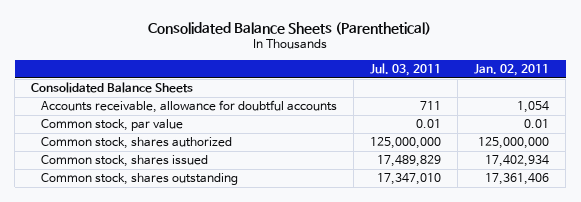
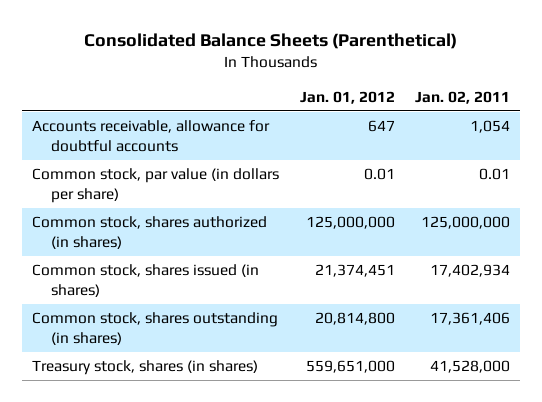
[370,62,442,76] Jul. 03, 2011 -> none
none -> [299,91,395,105] Jan. 01, 2012
[31,82,194,94] Consolidated Balance Sheets -> none
[41,119,184,132] Common stock, par value -> [32,167,280,204] Common stock, par value (in dollars per share)
[41,137,233,150] Common stock, shares authorized -> [32,215,268,250] Common stock, shares authorized (in shares)
[41,155,209,168] Common stock, shares issued -> [32,263,260,298] Common stock, shares issued (in shares)
[41,173,239,186] Common stock, shares outstanding -> [32,311,279,346] Common stock, shares outstanding (in shares)
none -> [32,359,259,375] Treasury stock, shares (in shares)

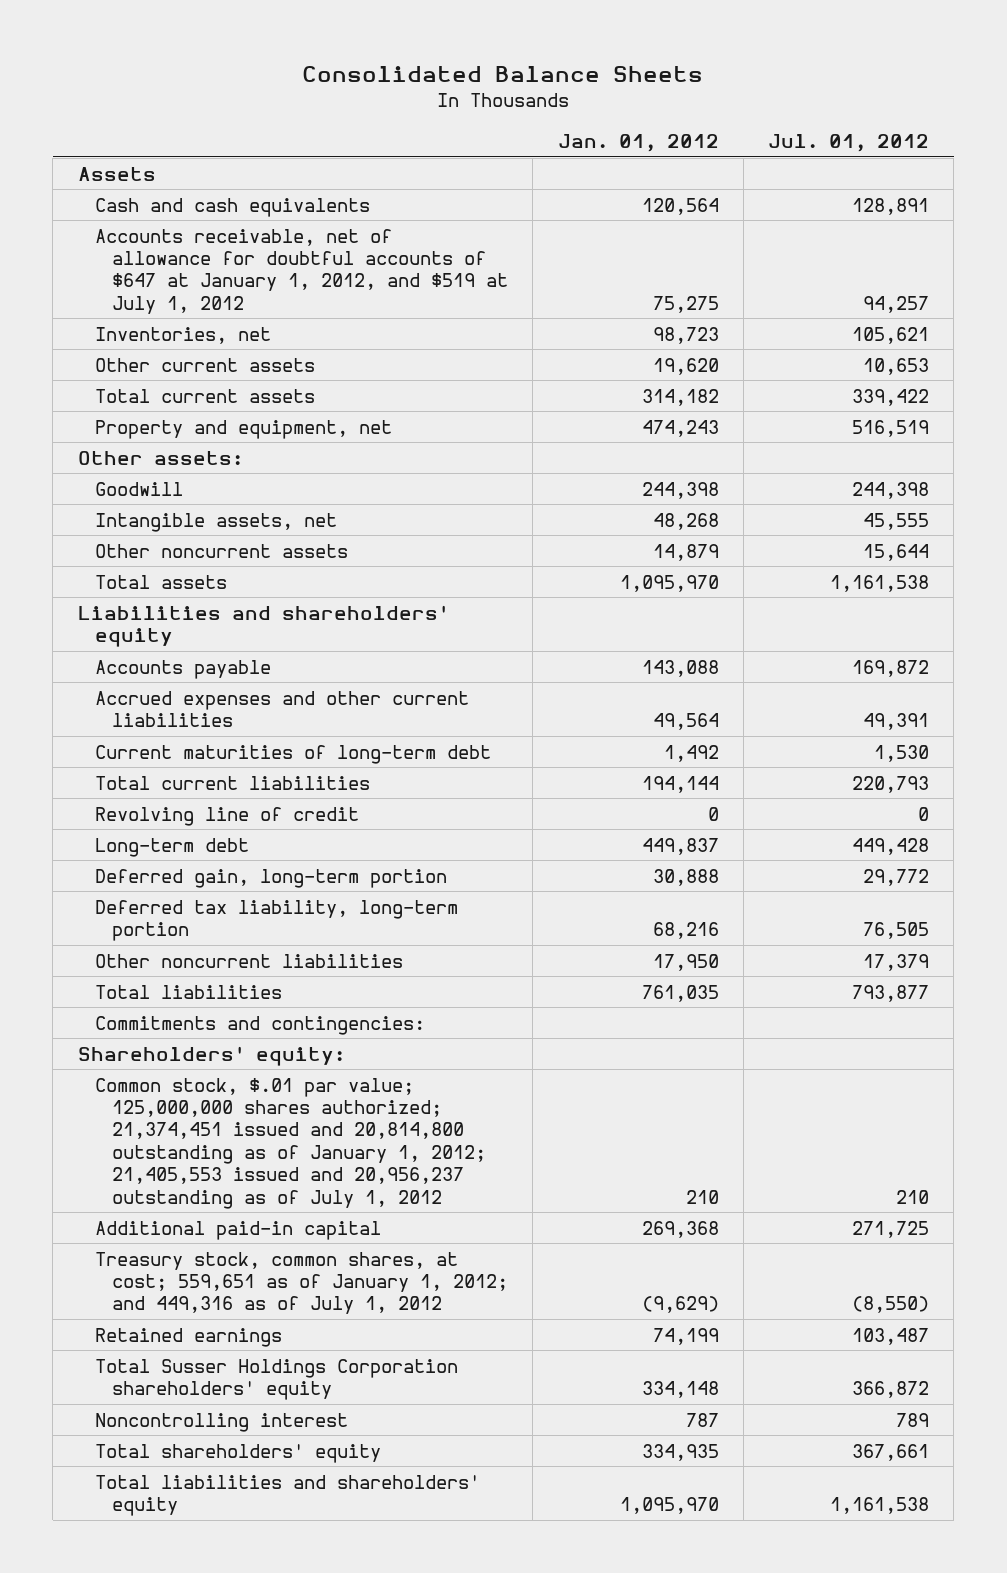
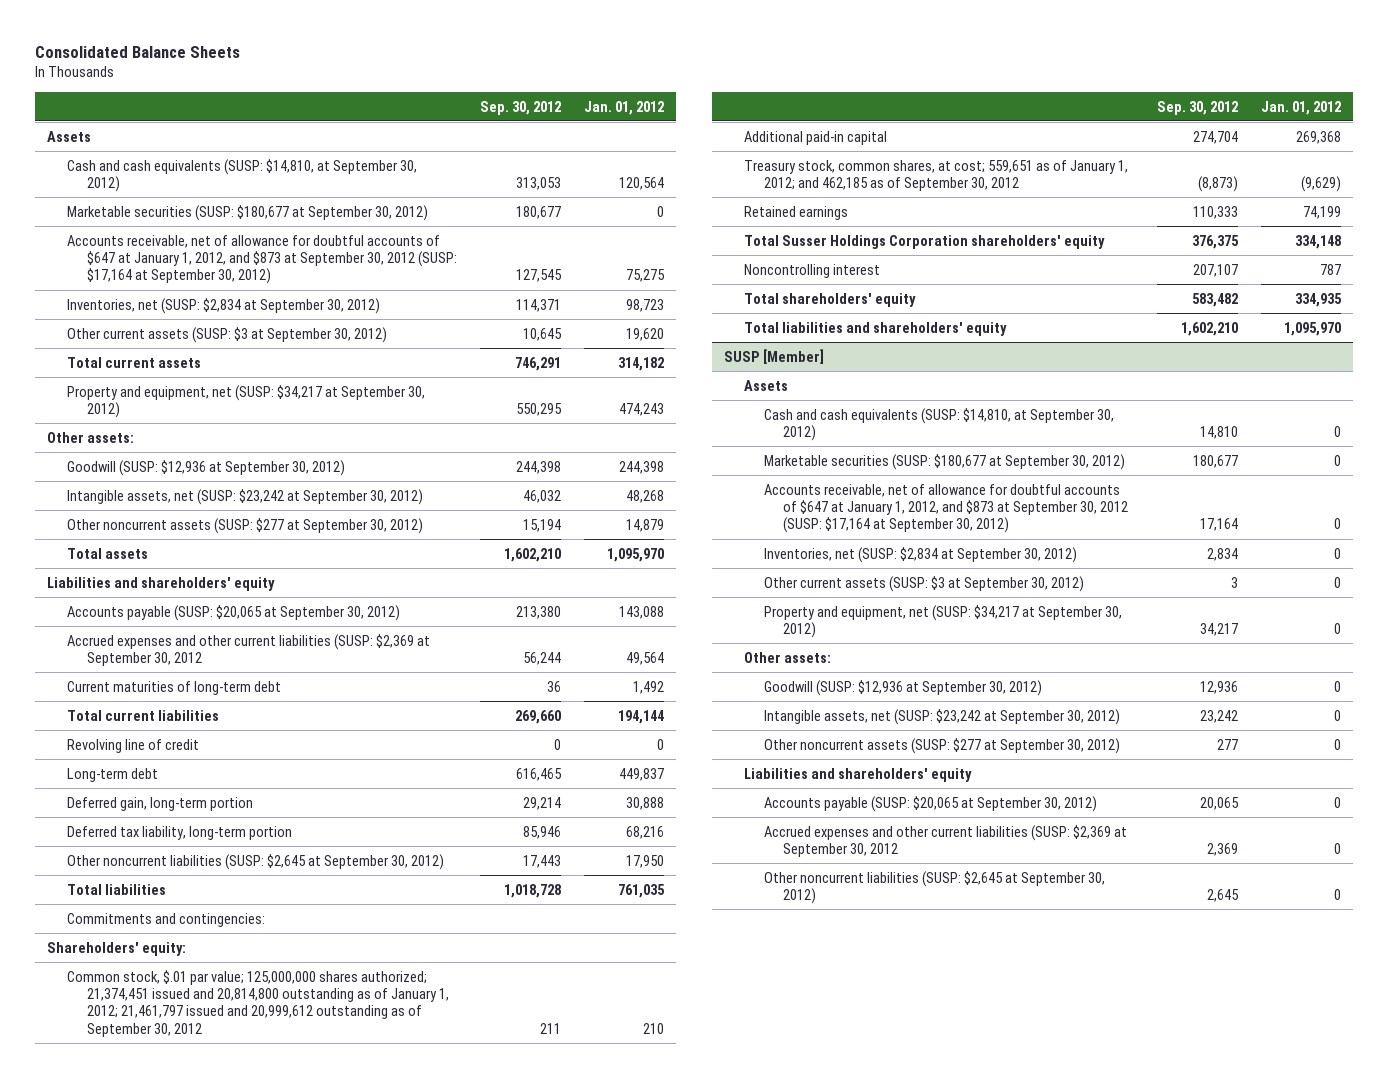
[768,134,930,153] Jul. 01, 2012 -> none
none -> [479,100,561,115] Sep. 30, 2012
[94,197,370,217] Cash and cash equivalents -> [66,158,417,192] Cash and cash equivalents (SUSP: $14,810, at September 30, 2012)
none -> [66,204,428,221] Marketable securities (SUSP: $180,677 at September 30, 2012)
[94,228,509,314] Accounts receivable, net of allowance for doubtful accounts of $647 at January 1, 2012, and $519 at July 1, 2012 -> [66,234,457,285] Accounts receivable, net of allowance for doubtful accounts of $647 at January 1, 2012, and $873 at September 30, 2012 (SUSP: $17,164 at September 30, 2012)
[94,326,271,344] Inventories, net -> [66,297,380,314] Inventories, net (SUSP: $2,834 at September 30, 2012)
[94,357,315,372] Other current assets -> [66,326,387,343] Other current assets (SUSP: $3 at September 30, 2012)
[94,419,392,439] Property and equipment, net -> [66,384,425,418] Property and equipment, net (SUSP: $34,217 at September 30, 2012)
[94,481,183,496] Goodwill -> [66,459,345,476] Goodwill (SUSP: $12,936 at September 30, 2012)
[94,512,337,532] Intangible assets, net -> [66,488,423,505] Intangible assets, net (SUSP: $23,242 at September 30, 2012)
[94,543,348,558] Other noncurrent assets -> [66,517,423,534] Other noncurrent assets (SUSP: $277 at September 30, 2012)
[94,659,271,679] Accounts payable -> [66,604,400,621] Accounts payable (SUSP: $20,065 at September 30, 2012)
[94,690,469,728] Accrued expenses and other current liabilities -> [66,633,430,666] Accrued expenses and other current liabilities (SUSP: $2,369 at September 30, 2012
[94,953,403,968] Other noncurrent liabilities -> [66,853,444,870] Other noncurrent liabilities (SUSP: $2,645 at September 30, 2012)
[94,1077,487,1209] Common stock, $.01 par value; 125,000,000 shares authorized; 21,374,451 issued and 20,814,800 outstanding as of January 1, 2012; 21,405,553 issued and 20,956,237 outstanding as of July 1, 2012 -> [66,969,449,1037] Common stock, $.01 par value; 125,000,000 shares authorized; 21,374,451 issued and 20,814,800 outstanding as of January 1, 2012; 21,461,797 issued and 20,999,612 outstanding as of September 30, 2012
[94,1251,509,1315] Treasury stock, common shares, at cost; 559,651 as of January 1, 2012; and 449,316 as of July 1, 2012 -> [743,159,1128,191] Treasury stock, common shares, at cost; 559,651 as of January 1, 2012; and 462,185 as of September 30, 2012
none -> [724,348,825,364] SUSP [Member]
none -> [743,379,788,391] Assets
none -> [763,407,1114,441] Cash and cash equivalents (SUSP: $14,810, at September 30, 2012)
none -> [763,453,1125,470] Marketable securities (SUSP: $180,677 at September 30, 2012)
none -> [763,483,1129,534] Accounts receivable, net of allowance for doubtful accounts of $647 at January 1, 2012, and $873 at September 30, 2012 (SUSP: $17,164 at September 30, 2012)
none -> [763,546,1077,563] Inventories, net (SUSP: $2,834 at September 30, 2012)
none -> [763,575,1084,592] Other current assets (SUSP: $3 at September 30, 2012)
none -> [763,604,1122,638] Property and equipment, net (SUSP: $34,217 at September 30, 2012)
none -> [743,651,831,663] Other assets:
none -> [763,679,1042,696] Goodwill (SUSP: $12,936 at September 30, 2012)
none -> [763,708,1120,725] Intangible assets, net (SUSP: $23,242 at September 30, 2012)
none -> [763,737,1120,754] Other noncurrent assets (SUSP: $277 at September 30, 2012)
none -> [743,767,972,782] Liabilities and shareholders' equity
none -> [763,795,1097,812] Accounts payable (SUSP: $20,065 at September 30, 2012)
none -> [763,824,1127,857] Accrued expenses and other current liabilities (SUSP: $2,369 at September 30, 2012
none -> [763,870,1105,904] Other noncurrent liabilities (SUSP: $2,645 at September 30, 2012)

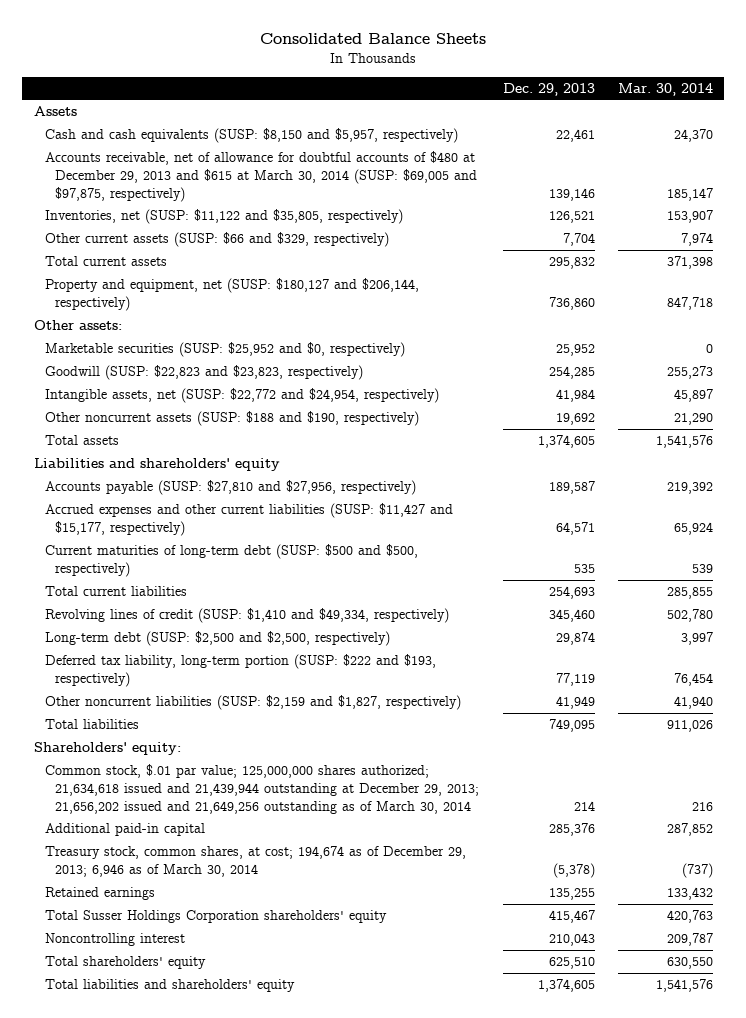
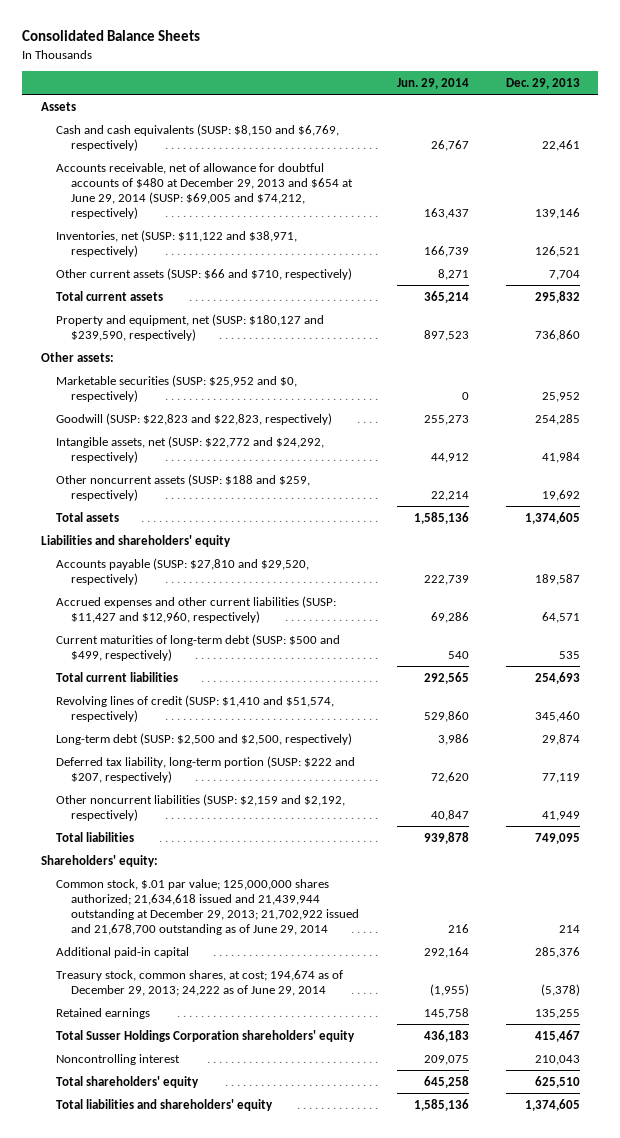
[617,82,713,96] Mar. 30, 2014 -> none
none -> [396,77,469,89] Jun. 29, 2014
[44,128,458,144] Cash and cash equivalents (SUSP: $8,150 and $5,957, respectively) -> [55,123,339,151] Cash and cash equivalents (SUSP: $8,150 and $6,769, respectively)
[44,151,478,202] Accounts receivable, net of allowance for doubtful accounts of $480 at December 29, 2013 and $615 at March 30, 2014 (SUSP: $69,005 and $97,875, respectively) -> [55,162,354,219] Accounts receivable, net of allowance for doubtful accounts of $480 at December 29, 2013 and $654 at June 29, 2014 (SUSP: $69,005 and $74,212, respectively)
[44,209,403,225] Inventories, net (SUSP: $11,122 and $35,805, respectively) -> [55,229,297,257] Inventories, net (SUSP: $11,122 and $38,971, respectively)
[44,232,389,248] Other current assets (SUSP: $66 and $329, respectively) -> [55,267,352,280] Other current assets (SUSP: $66 and $710, respectively)
[44,278,419,311] Property and equipment, net (SUSP: $180,127 and $206,144, respectively) -> [55,313,324,341] Property and equipment, net (SUSP: $180,127 and $239,590, respectively)
[44,365,363,381] Goodwill (SUSP: $22,823 and $23,823, respectively) -> [55,412,332,425] Goodwill (SUSP: $22,823 and $22,823, respectively)
[44,388,439,404] Intangible assets, net (SUSP: $22,772 and $24,954, respectively) -> [55,435,324,463] Intangible assets, net (SUSP: $22,772 and $24,292, respectively)
[44,411,419,427] Other noncurrent assets (SUSP: $188 and $190, respectively) -> [55,473,310,501] Other noncurrent assets (SUSP: $188 and $259, respectively)
[44,480,416,496] Accounts payable (SUSP: $27,810 and $27,956, respectively) -> [55,557,309,585] Accounts payable (SUSP: $27,810 and $29,520, respectively)
[44,503,453,536] Accrued expenses and other current liabilities (SUSP: $11,427 and $15,177, respectively) -> [55,595,336,623] Accrued expenses and other current liabilities (SUSP: $11,427 and $12,960, respectively)
[44,544,418,577] Current maturities of long-term debt (SUSP: $500 and $500, respectively) -> [55,633,340,661] Current maturities of long-term debt (SUSP: $500 and $499, respectively)
[44,608,449,624] Revolving lines of credit (SUSP: $1,410 and $49,334, respectively) -> [55,694,334,722] Revolving lines of credit (SUSP: $1,410 and $51,574, respectively)
[44,654,436,687] Deferred tax liability, long-term portion (SUSP: $222 and $193, respectively) -> [55,755,355,783] Deferred tax liability, long-term portion (SUSP: $222 and $207, respectively)
[44,695,461,711] Other noncurrent liabilities (SUSP: $2,159 and $1,827, respectively) -> [55,793,345,821] Other noncurrent liabilities (SUSP: $2,159 and $2,192, respectively)
[44,764,480,814] Common stock, $.01 par value; 125,000,000 shares authorized; 21,634,618 issued and 21,439,944 outstanding at December 29, 2013; 21,656,202 issued and 21,649,256 outstanding as of March 30, 2014 -> [55,878,360,935] Common stock, $.01 par value; 125,000,000 shares authorized; 21,634,618 issued and 21,439,944 outstanding at December 29, 2013; 21,702,922 issued and 21,678,700 outstanding as of June 29, 2014
[44,846,466,877] Treasury stock, common shares, at cost; 194,674 as of December 29, 2013; 6,946 as of March 30, 2014 -> [55,969,343,996] Treasury stock, common shares, at cost; 194,674 as of December 29, 2013; 24,222 as of June 29, 2014

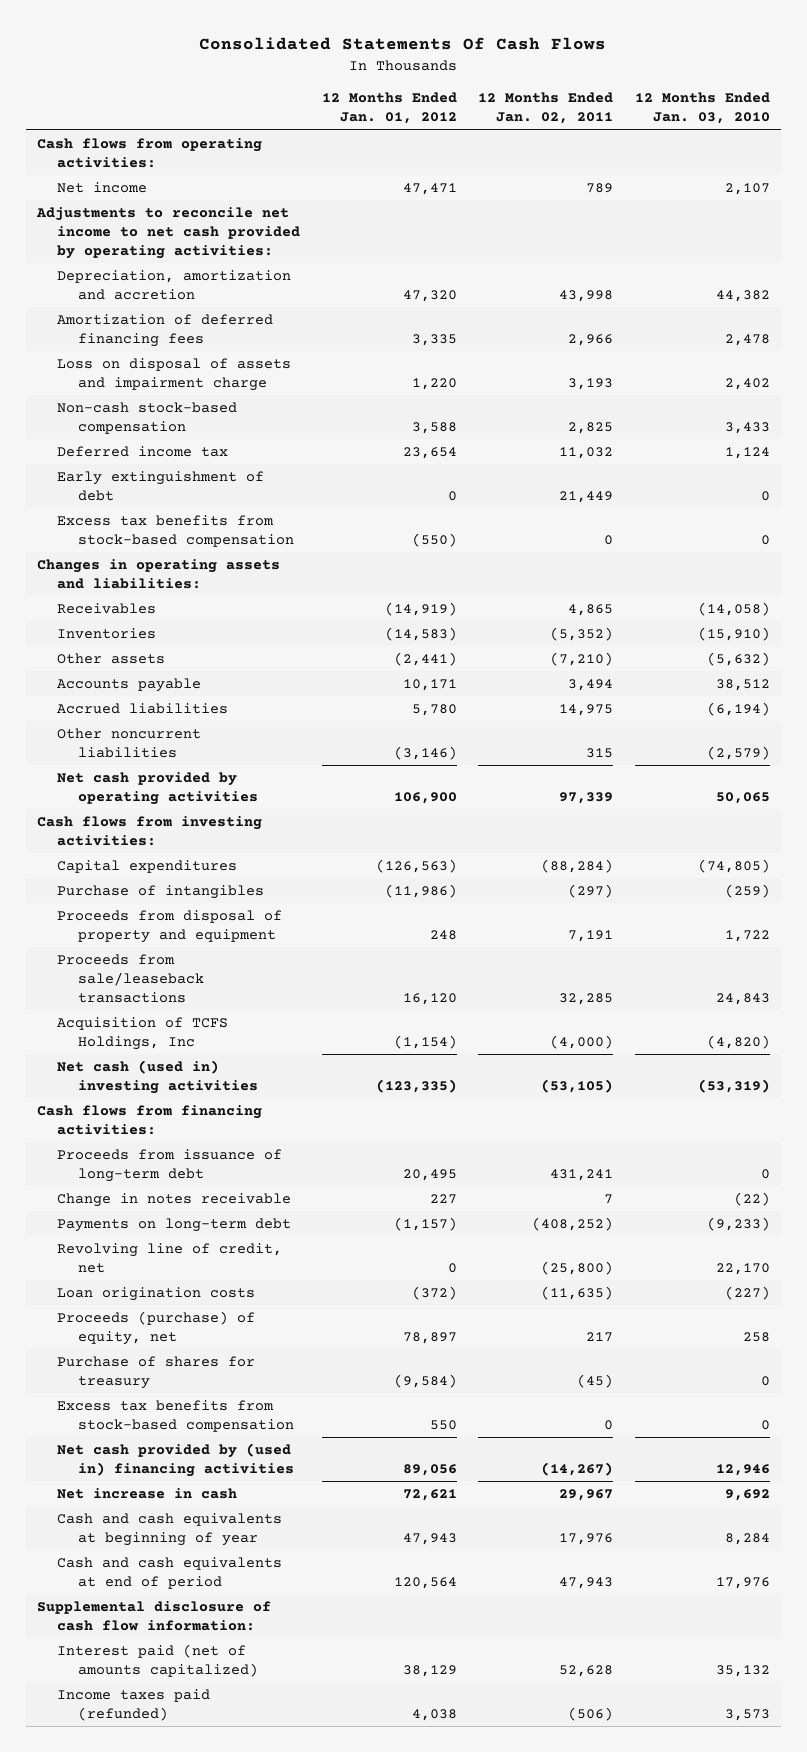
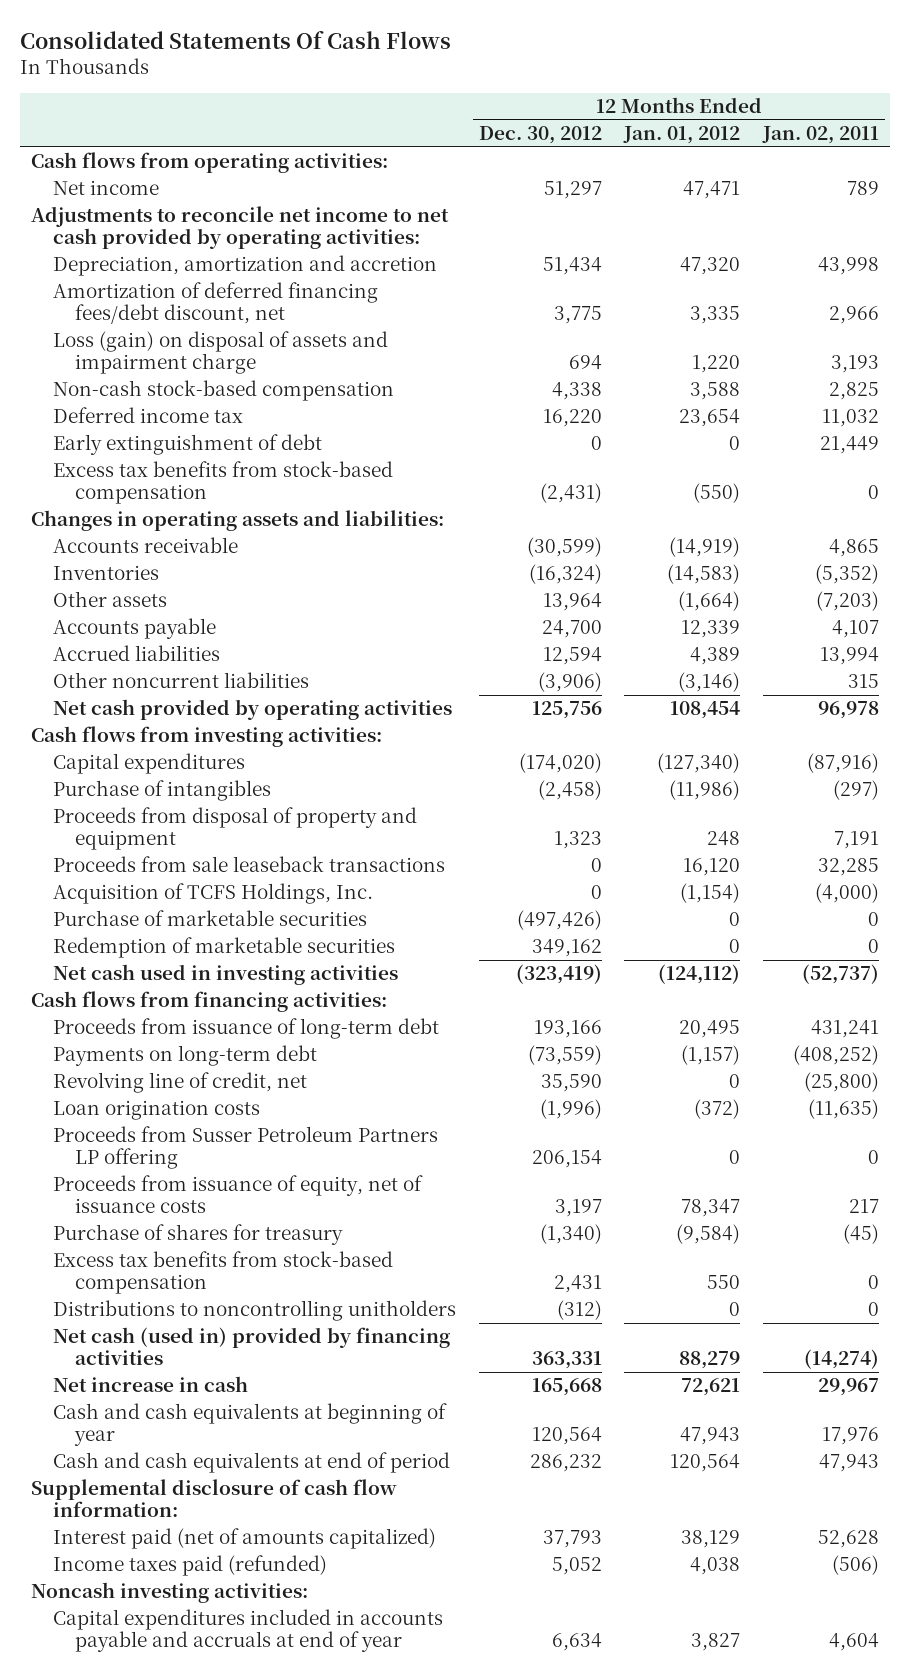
[634,92,770,125] 12 Months Ended Jan. 03, 2010 -> none
none -> [478,126,602,145] Dec. 30, 2012
[57,314,274,348] Amortization of deferred financing fees -> [52,282,378,325] Amortization of deferred financing fees/debt discount, net
[57,358,292,392] Loss on disposal of assets and impairment charge -> [52,331,388,375] Loss (gain) on disposal of assets and impairment charge
[57,603,157,615] Receivables -> [52,537,238,554] Accounts receivable
[393,652,457,667] (2,441) -> [678,591,741,612] (1,664)
[550,652,614,667] (7,210) -> [815,591,879,612] (7,203)
[402,679,457,692] 10,171 -> [681,620,741,639] 12,339
[568,679,614,692] 3,494 -> [831,620,879,639] 4,107
[411,704,457,717] 5,780 -> [690,647,741,666] 4,389
[559,704,614,717] 14,975 -> [819,647,879,666] 13,994
[393,792,457,805] 106,900 -> [670,701,741,720] 108,454
[559,792,614,805] 97,339 -> [817,701,879,720] 96,978
[375,859,457,874] (126,563) -> [657,753,741,774] (127,340)
[541,859,614,874] (88,284) -> [806,753,879,774] (87,916)
[57,954,204,1004] Proceeds from sale/leaseback transactions -> [52,856,445,873] Proceeds from sale leaseback transactions
[57,1017,229,1051] Acquisition of TCFS Holdings, Inc -> [52,883,373,905] Acquisition of TCFS Holdings, Inc.
none -> [52,910,367,927] Purchase of marketable securities
none -> [52,937,395,959] Redemption of marketable securities
[57,1060,258,1095] Net cash (used in) investing activities -> [52,964,398,986] Net cash used in investing activities
[375,1079,457,1094] (123,335) -> [658,964,741,985] (124,112)
[541,1079,614,1094] (53,105) -> [801,964,879,985] (52,737)
[57,1193,292,1208] Change in notes receivable -> none
none -> [52,1126,438,1170] Proceeds from Susser Petroleum Partners LP offering
[57,1311,256,1346] Proceeds (purchase) of equity, net -> [52,1175,423,1214] Proceeds from issuance of equity, net of issuance costs
[402,1332,457,1345] 78,897 -> [681,1199,741,1218] 78,347
none -> [52,1300,456,1322] Distributions to noncontrolling unitholders
[57,1443,294,1478] Net cash provided by (used in) financing activities -> [52,1327,450,1366] Net cash (used in) provided by financing activities
[402,1464,457,1477] 89,056 -> [679,1351,741,1370] 88,279
[541,1462,614,1477] (14,267) -> [803,1349,879,1370] (14,274)
none -> [30,1582,308,1604] Noncash investing activities:
none -> [52,1609,443,1653] Capital expenditures included in accounts payable and accruals at end of year

